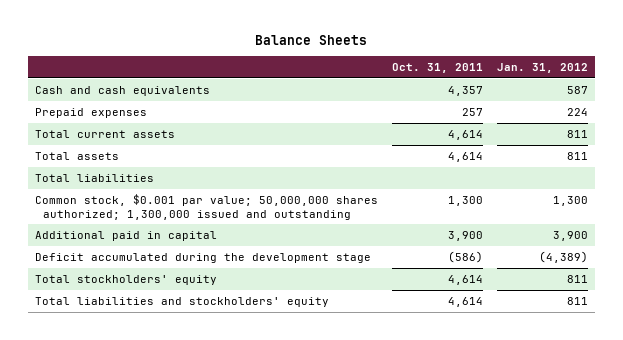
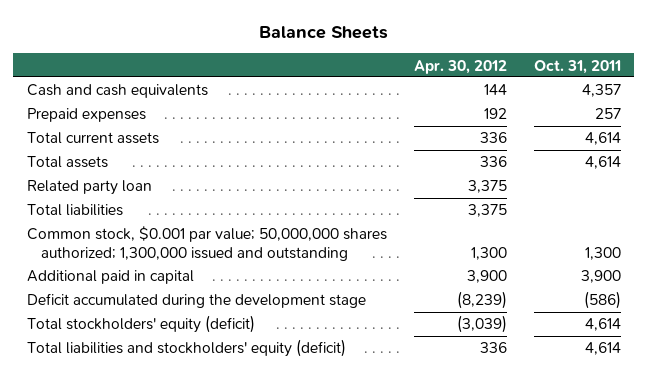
[496,62,588,73] Jan. 31, 2012 -> none
none -> [413,59,507,74] Apr. 30, 2012
none -> [26,180,152,196] Related party loan
[34,274,217,285] Total stockholders' equity -> [26,315,255,334] Total stockholders' equity (deficit)
[34,296,329,307] Total liabilities and stockholders' equity -> [26,339,346,358] Total liabilities and stockholders' equity (deficit)

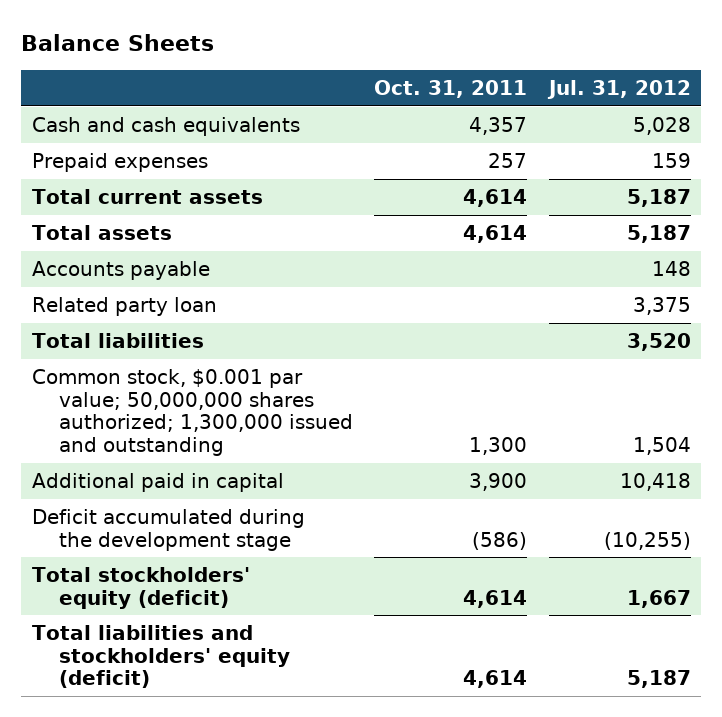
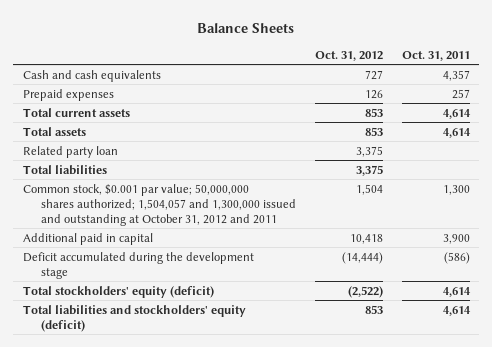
[546,80,691,100] Jul. 31, 2012 -> none
none -> [315,50,384,61] Oct. 31, 2012
[31,260,210,280] Accounts payable -> none
[31,368,353,457] Common stock, $0.001 par value; 50,000,000 shares authorized; 1,300,000 issued and outstanding -> [22,183,297,226] Common stock, $0.001 par value; 50,000,000 shares authorized; 1,504,057 and 1,300,000 issued and outstanding at October 31, 2012 and 2011

